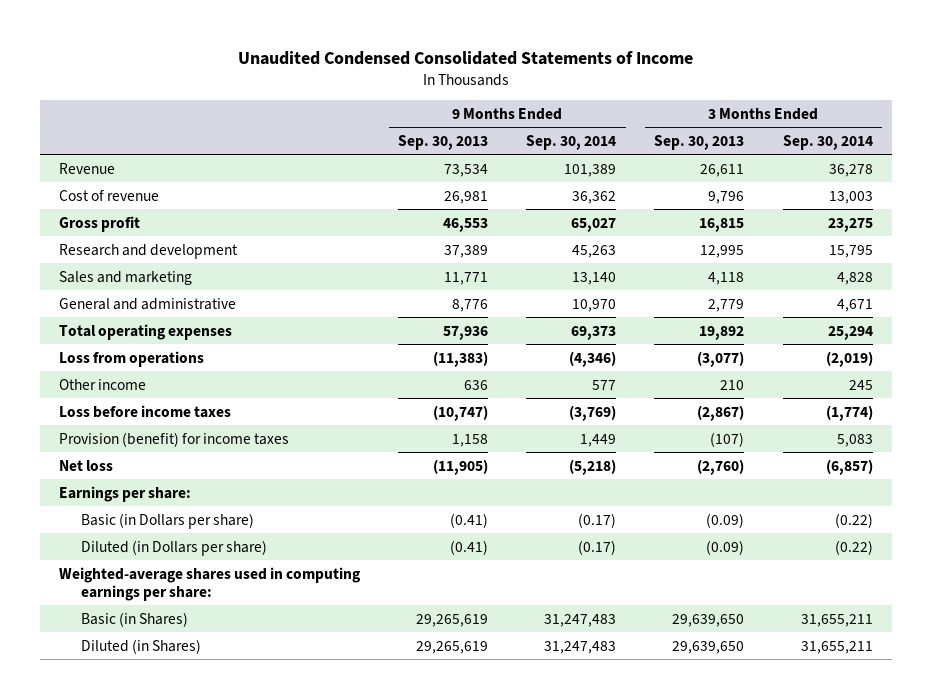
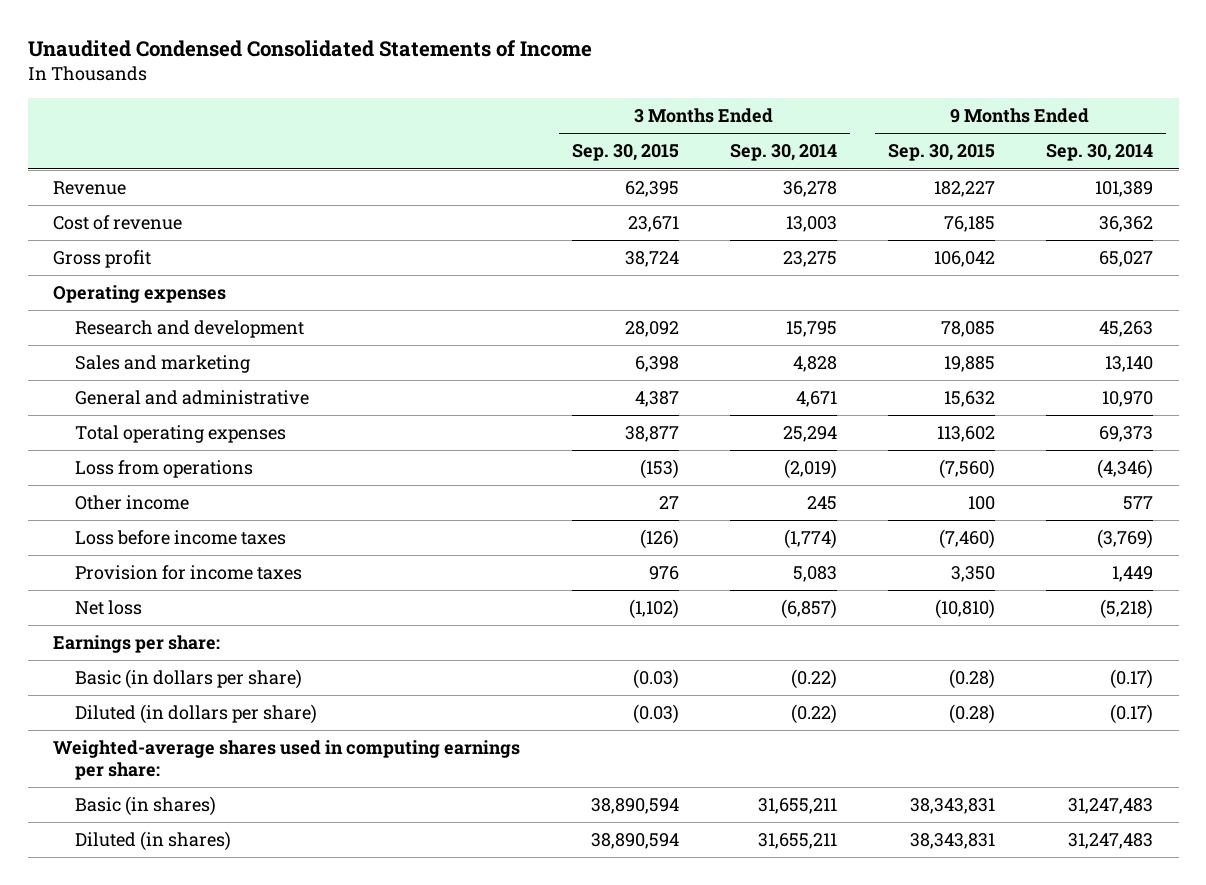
[398,134,489,150] Sep. 30, 2013 -> none
[654,134,745,150] Sep. 30, 2013 -> none
none -> [571,144,679,162] Sep. 30, 2015
none -> [887,144,995,162] Sep. 30, 2015
none -> [53,285,227,304] Operating expenses
[59,431,290,447] Provision (benefit) for income taxes -> [74,565,302,581] Provision for income taxes
[80,512,254,529] Basic (in Dollars per share) -> [74,669,302,690] Basic (in dollars per share)
[80,539,267,556] Diluted (in Dollars per share) -> [74,704,317,725] Diluted (in dollars per share)
[80,611,188,627] Basic (in Shares) -> [74,796,216,817] Basic (in shares)
[80,638,201,654] Diluted (in Shares) -> [74,831,231,852] Diluted (in shares)

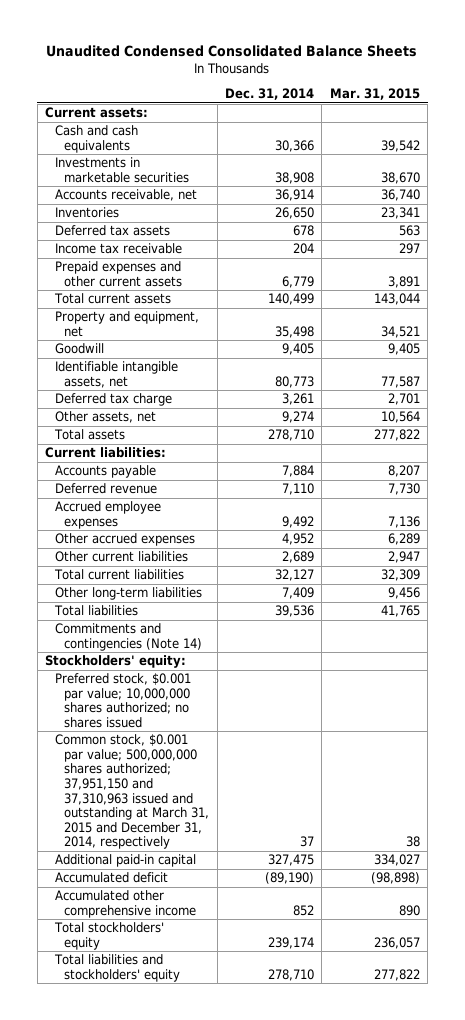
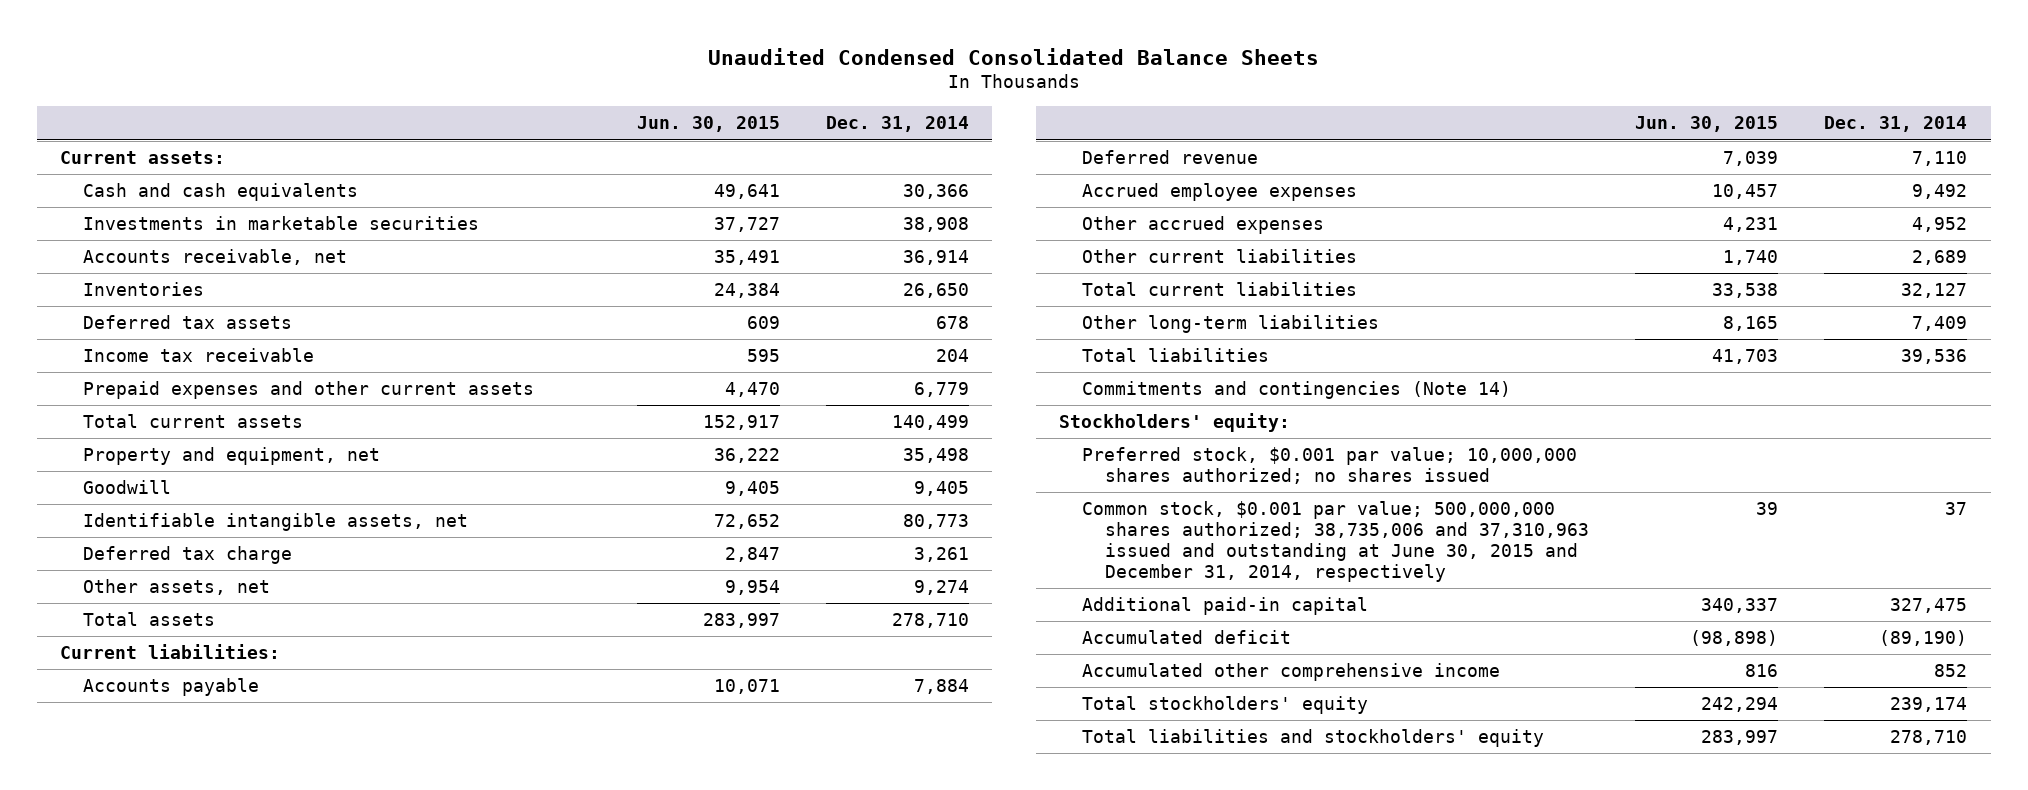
[329,88,420,101] Mar. 31, 2015 -> none
none -> [636,116,780,133] Jun. 30, 2015
[54,734,210,850] Common stock, $0.001 par value; 500,000,000 shares authorized; 37,951,150 and 37,310,963 issued and outstanding at March 31, 2015 and December 31, 2014, respectively -> [1082,501,1590,583] Common stock, $0.001 par value; 500,000,000 shares authorized; 38,735,006 and 37,310,963 issued and outstanding at June 30, 2015 and December 31, 2014, respectively

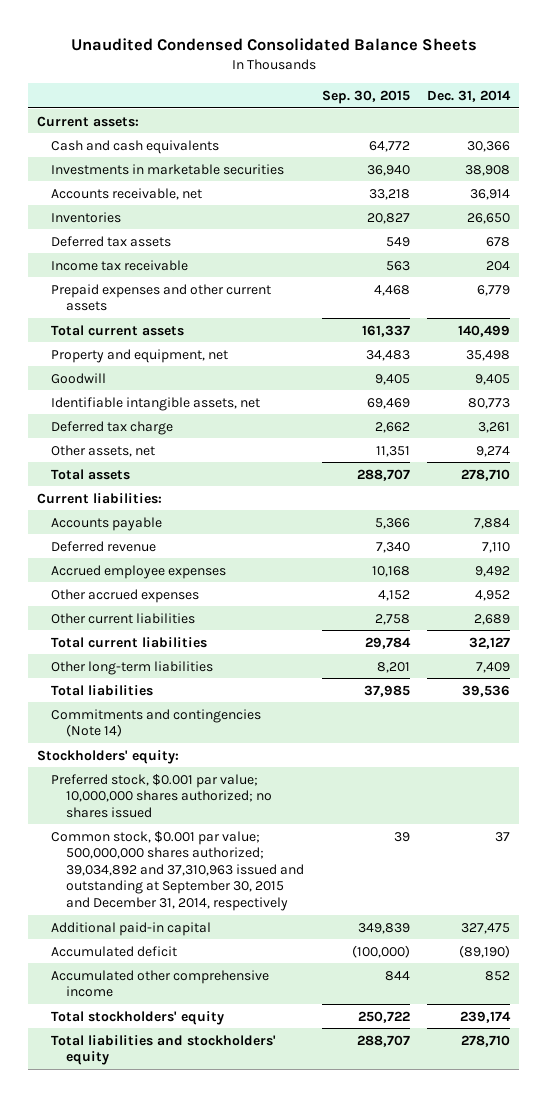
[636,116,780,133] Jun. 30, 2015 -> none
none -> [321,89,410,104] Sep. 30, 2015
[1082,501,1590,583] Common stock, $0.001 par value; 500,000,000 shares authorized; 38,735,006 and 37,310,963 issued and outstanding at June 30, 2015 and December 31, 2014, respectively -> [51,830,304,912] Common stock, $0.001 par value; 500,000,000 shares authorized; 39,034,892 and 37,310,963 issued and outstanding at September 30, 2015 and December 31, 2014, respectively

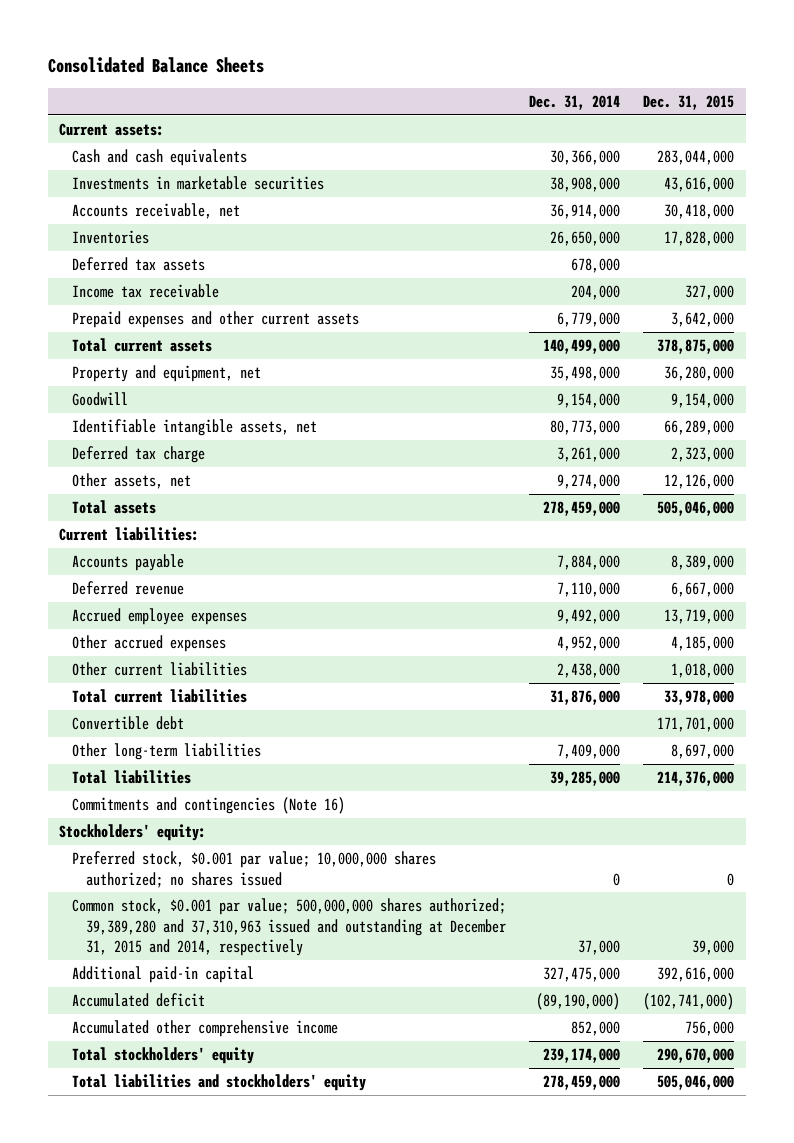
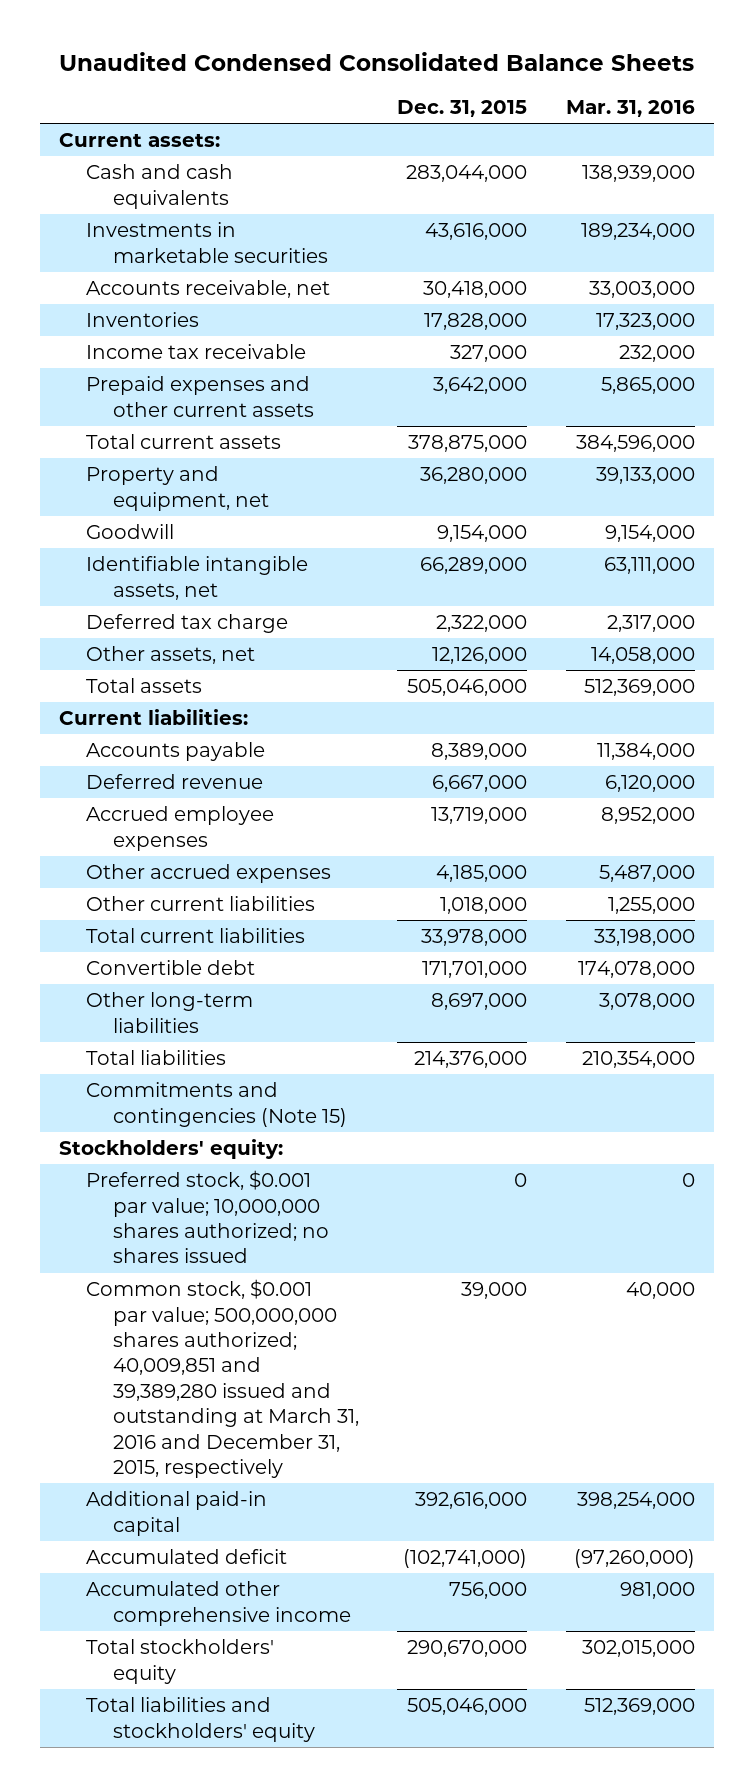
[47,57,264,74] Consolidated Balance Sheets -> [59,51,695,71] Unaudited Condensed Consolidated Balance Sheets
[529,95,621,111] Dec. 31, 2014 -> none
none -> [566,100,696,118] Mar. 31, 2016
[72,256,206,271] Deferred tax assets -> none
[671,446,735,462] 2,323,000 -> [436,615,528,633] 2,322,000
[72,796,346,814] Commitments and contingencies (Note 16) -> [85,1082,347,1127] Commitments and contingencies (Note 15)
[72,897,507,957] Common stock, $0.001 par value; 500,000,000 shares authorized; 39,389,280 and 37,310,963 issued and outstanding at December 31, 2015 and 2014, respectively -> [85,1279,359,1479] Common stock, $0.001 par value; 500,000,000 shares authorized; 40,009,851 and 39,389,280 issued and outstanding at March 31, 2016 and December 31, 2015, respectively

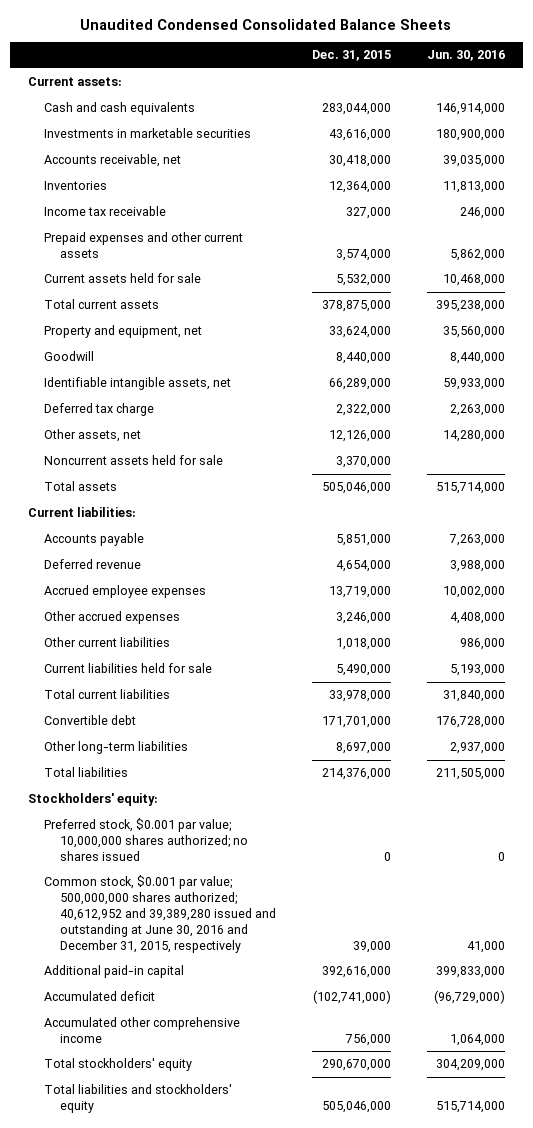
[566,100,696,118] Mar. 31, 2016 -> none
none -> [426,50,505,62] Jun. 30, 2016
[424,313,528,331] 17,828,000 -> [329,181,392,194] 12,364,000
[433,377,528,395] 3,642,000 -> [336,249,392,262] 3,574,000
none -> [44,273,202,284] Current assets held for sale
[420,467,528,485] 36,280,000 -> [329,326,392,339] 33,624,000
[437,525,528,543] 9,154,000 -> [336,352,392,365] 8,440,000
none -> [44,455,224,466] Noncurrent assets held for sale
[431,743,528,761] 8,389,000 -> [336,534,392,547] 5,851,000
[432,775,528,793] 6,667,000 -> [336,560,392,573] 4,654,000
[436,865,528,883] 4,185,000 -> [336,612,392,625] 3,246,000
none -> [44,663,213,674] Current liabilities held for sale
[85,1082,347,1127] Commitments and contingencies (Note 15) -> none
[85,1279,359,1479] Common stock, $0.001 par value; 500,000,000 shares authorized; 40,009,851 and 39,389,280 issued and outstanding at March 31, 2016 and December 31, 2015, respectively -> [44,875,277,953] Common stock, $0.001 par value; 500,000,000 shares authorized; 40,612,952 and 39,389,280 issued and outstanding at June 30, 2016 and December 31, 2015, respectively

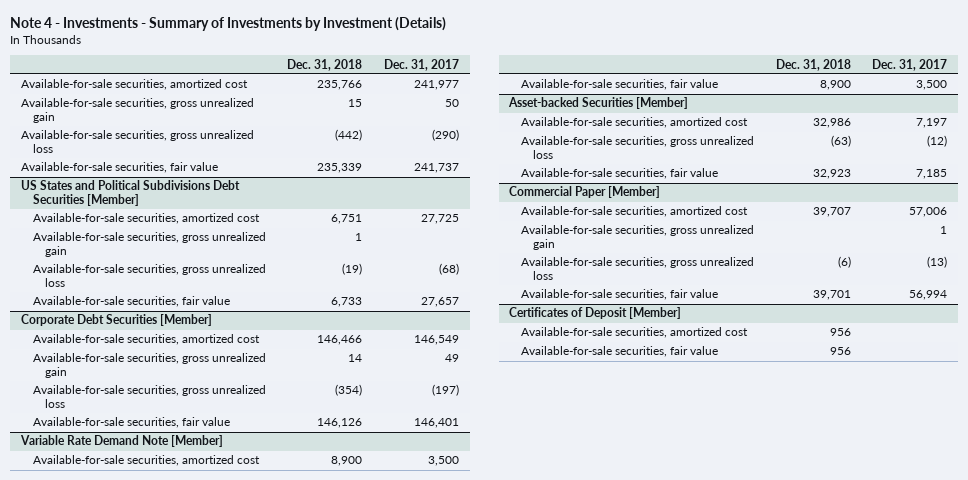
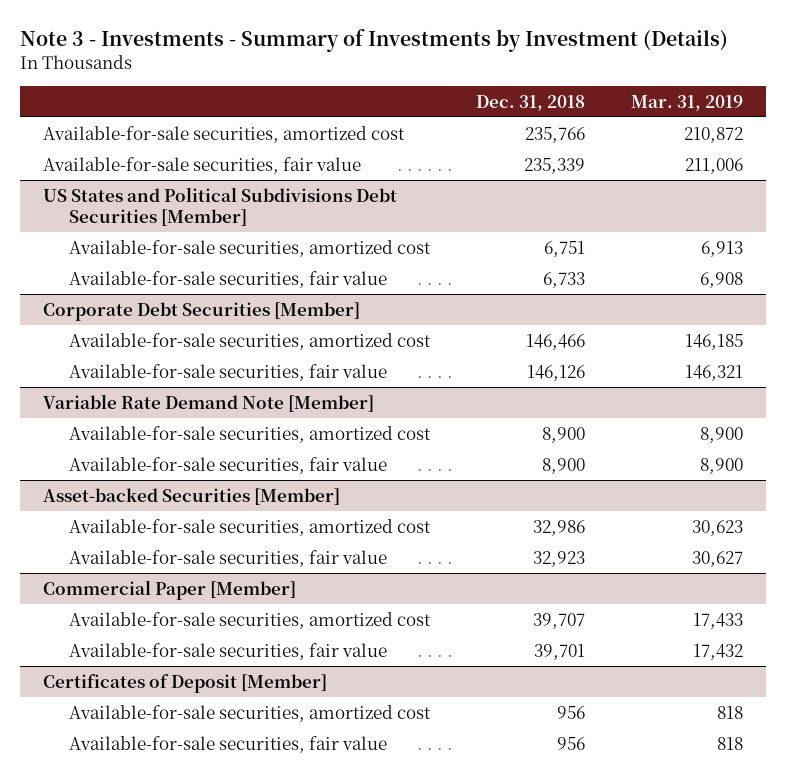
[10,16,447,31] Note 4 - Investments - Summary of Investments by Investment (Details) -> [19,28,728,52] Note 3 - Investments - Summary of Investments by Investment (Details)
[383,58,459,71] Dec. 31, 2017 -> none
none -> [631,94,744,111] Mar. 31, 2019
[20,98,254,124] Available-for-sale securities, gross unrealized gain -> none
[20,130,254,154] Available-for-sale securities, gross unrealized loss -> none
[32,232,266,258] Available-for-sale securities, gross unrealized gain -> none
[32,264,266,288] Available-for-sale securities, gross unrealized loss -> none
[32,353,266,379] Available-for-sale securities, gross unrealized gain -> none
[32,385,266,409] Available-for-sale securities, gross unrealized loss -> none
[521,136,755,160] Available-for-sale securities, gross unrealized loss -> none
[521,225,755,251] Available-for-sale securities, gross unrealized gain -> none
[521,257,755,281] Available-for-sale securities, gross unrealized loss -> none

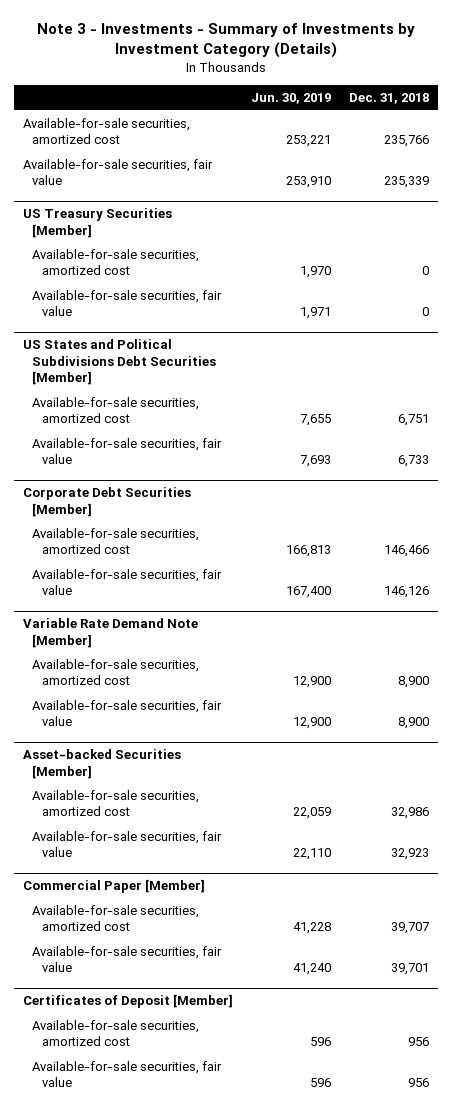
[19,28,728,52] Note 3 - Investments - Summary of Investments by Investment (Details) -> [36,22,415,59] Note 3 - Investments - Summary of Investments by Investment Category (Details)
[631,94,744,111] Mar. 31, 2019 -> none
none -> [250,93,331,105] Jun. 30, 2019
none -> [22,208,172,238] US Treasury Securities [Member]
none -> [32,248,200,276] Available-for-sale securities, amortized cost
none -> [32,289,223,317] Available-for-sale securities, fair value

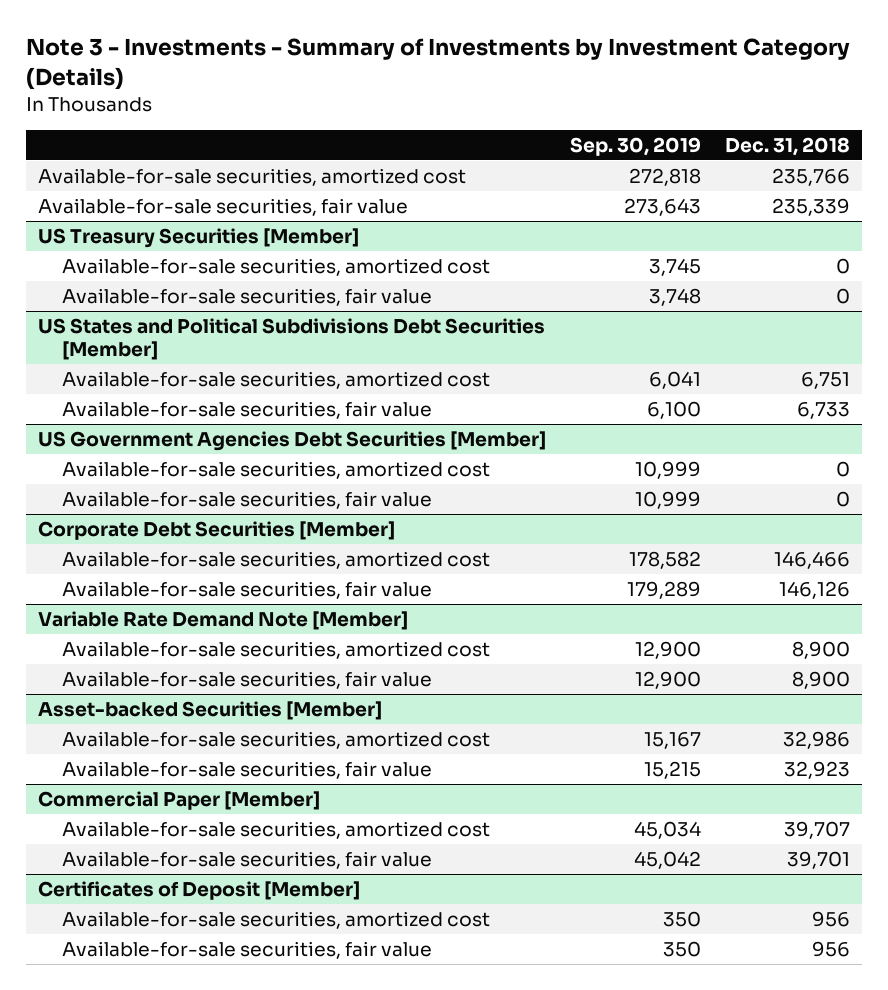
[250,93,331,105] Jun. 30, 2019 -> none
none -> [569,136,701,156] Sep. 30, 2019
none -> [37,430,546,451] US Government Agencies Debt Securities [Member]
none -> [62,460,491,479] Available-for-sale securities, amortized cost
none -> [62,490,433,509] Available-for-sale securities, fair value

